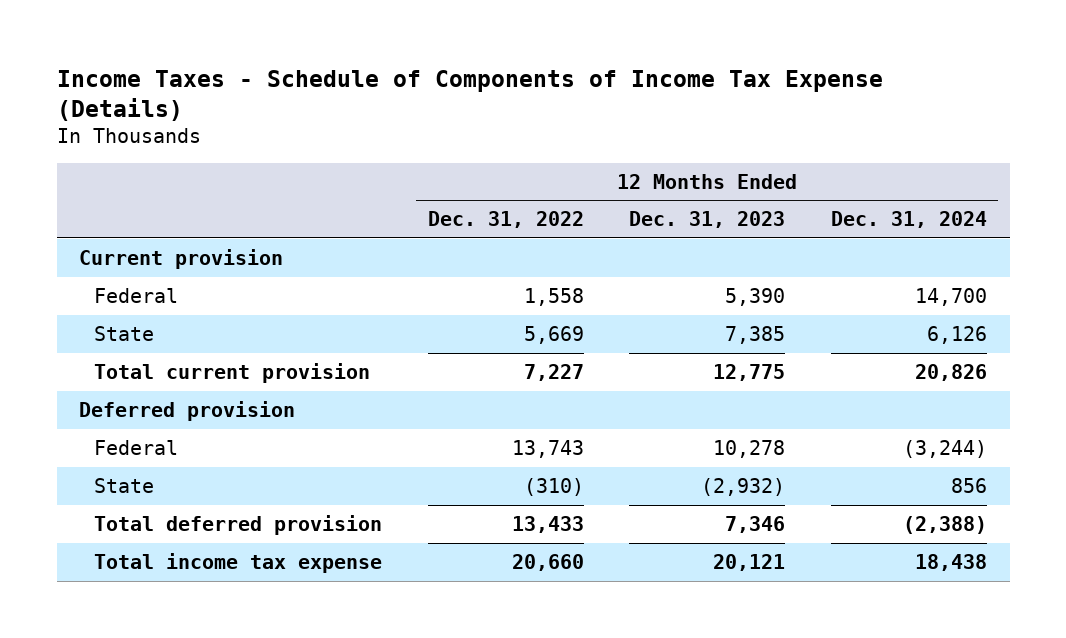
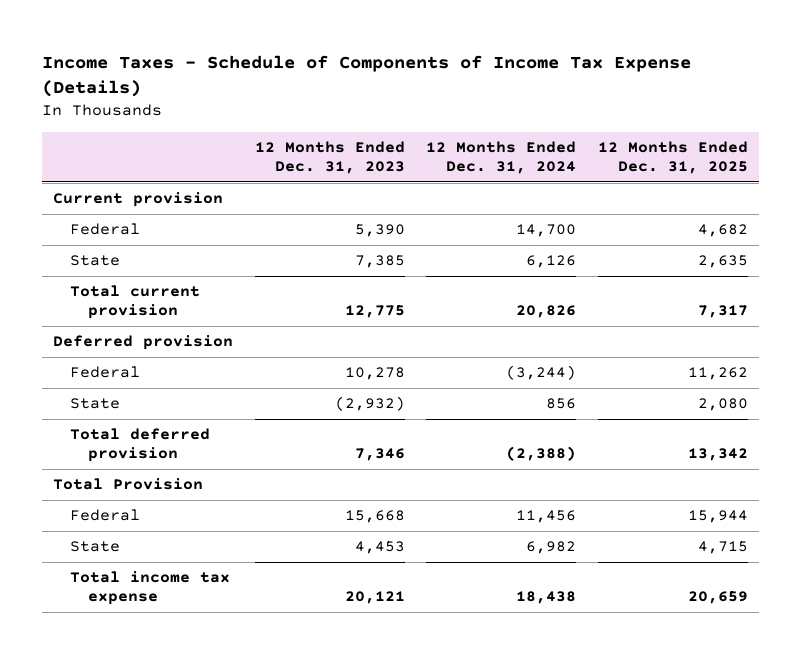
[427,211,584,229] Dec. 31, 2022 -> none
none -> [598,141,749,175] 12 Months Ended Dec. 31, 2025
none -> [53,478,204,491] Total Provision
none -> [70,509,141,522] Federal
none -> [70,541,121,553] State

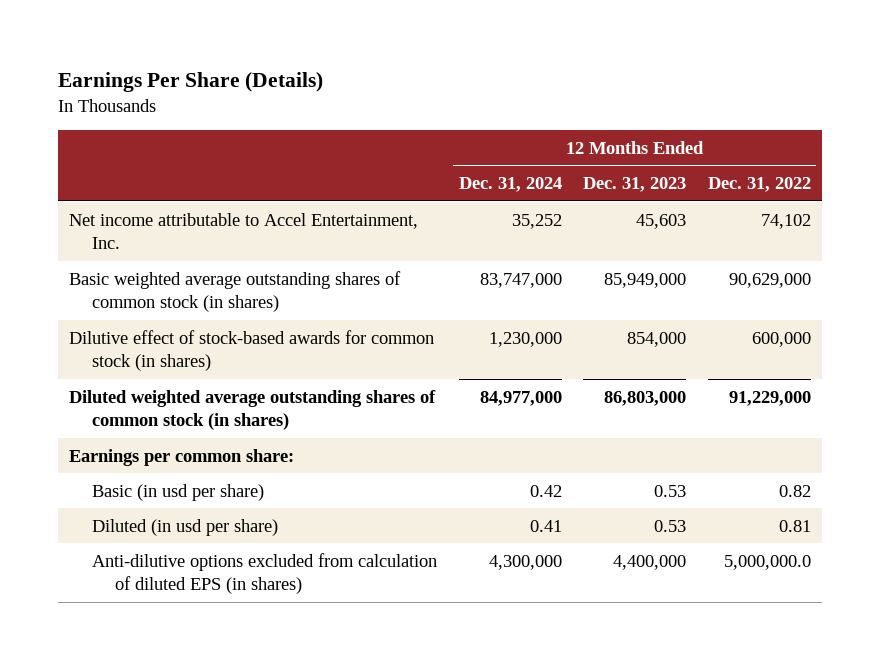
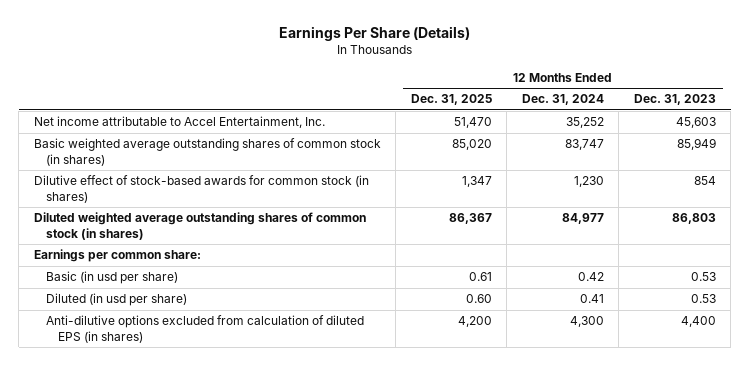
[707,177,811,193] Dec. 31, 2022 -> none
none -> [410,94,492,106] Dec. 31, 2025
[479,272,562,288] 83,747,000 -> [564,139,604,151] 83,747
[604,272,687,288] 85,949,000 -> [676,138,716,151] 85,949
[488,331,562,347] 1,230,000 -> [573,176,604,188] 1,230
[627,331,687,347] 854,000 -> [693,176,716,186] 854
[479,390,562,406] 84,977,000 -> [561,213,604,225] 84,977
[604,390,687,406] 86,803,000 -> [671,213,716,225] 86,803
[488,554,562,570] 4,300,000 -> [569,316,604,328] 4,300
[613,554,687,570] 4,400,000 -> [680,316,716,328] 4,400

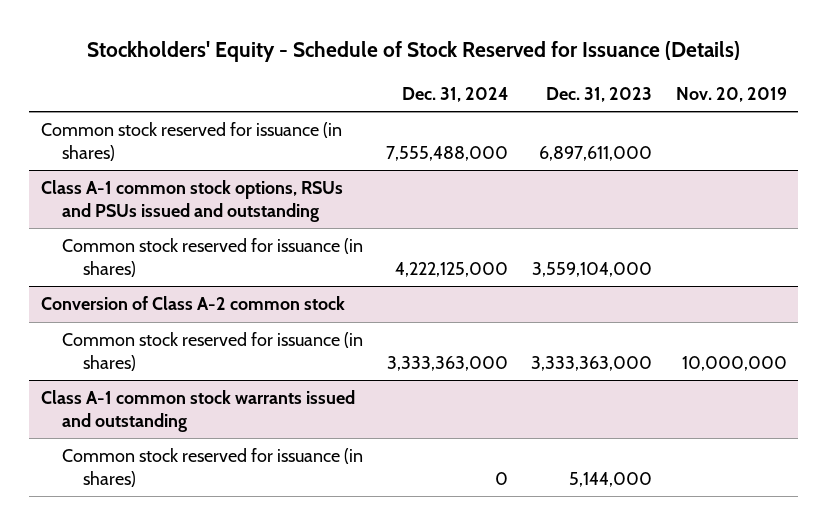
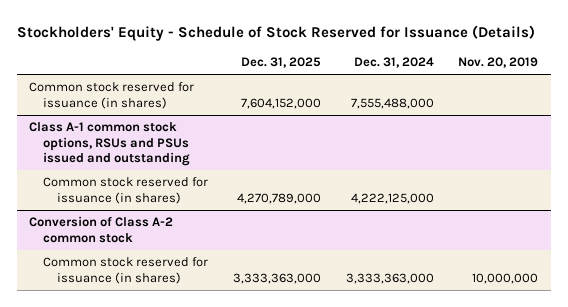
[546,86,653,102] Dec. 31, 2023 -> none
none -> [240,57,321,69] Dec. 31, 2025
[40,390,355,432] Class A-1 common stock warrants issued and outstanding -> none
[61,448,363,487] Common stock reserved for issuance (in shares) -> none

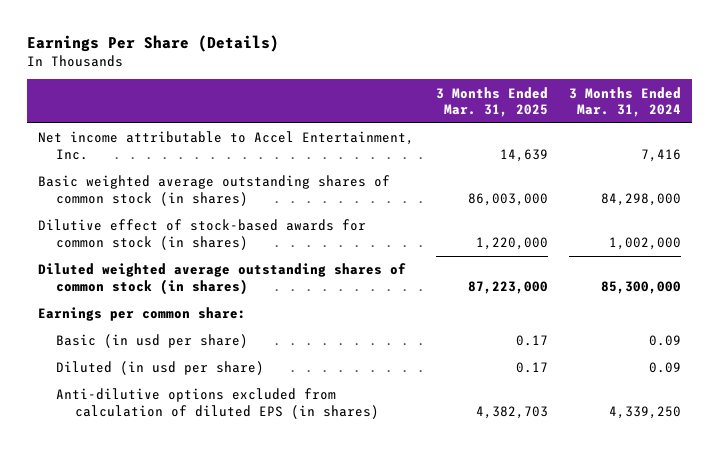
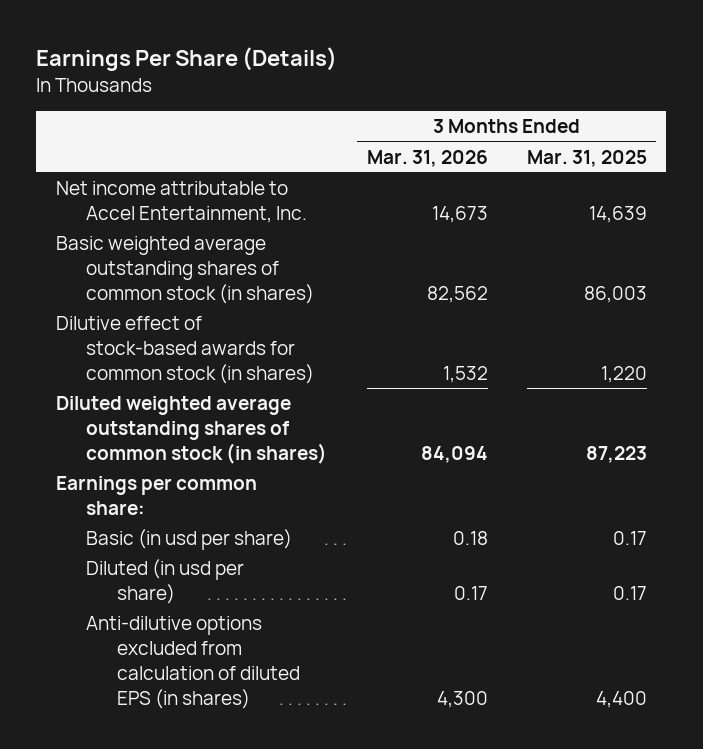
[569,86,682,118] 3 Months Ended Mar. 31, 2024 -> none
none -> [366,149,488,167] Mar. 31, 2026
[467,192,548,206] 86,003,000 -> [583,285,647,303] 86,003
[475,236,548,250] 1,220,000 -> [600,365,647,383] 1,220
[467,280,548,294] 87,223,000 -> [585,445,647,463] 87,223
[475,405,548,419] 4,382,703 -> [595,690,647,708] 4,400

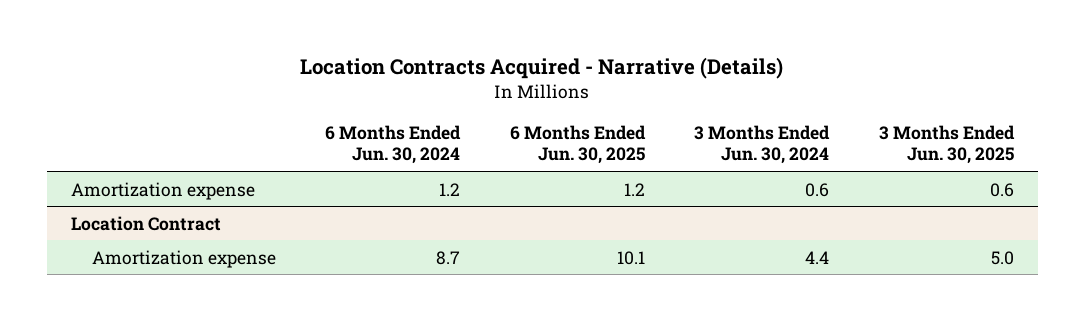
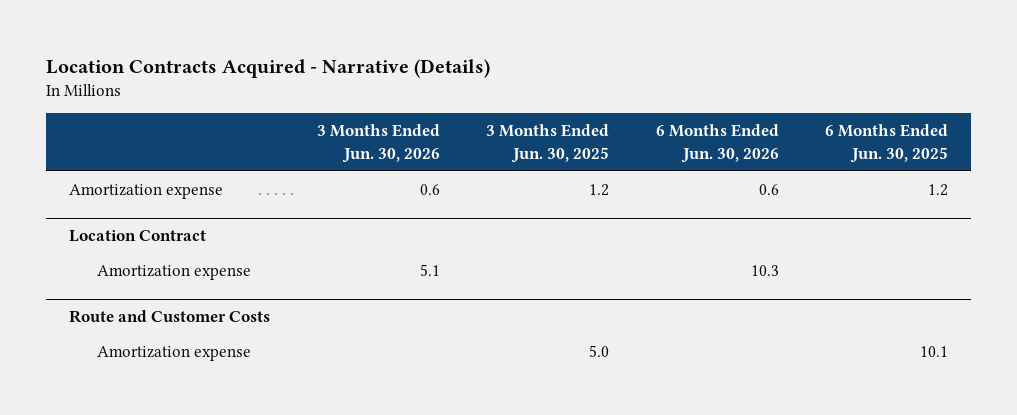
[325,125,462,165] 6 Months Ended Jun. 30, 2024 -> none
[694,125,831,165] 3 Months Ended Jun. 30, 2024 -> none
none -> [316,124,440,163] 3 Months Ended Jun. 30, 2026
none -> [655,124,779,163] 6 Months Ended Jun. 30, 2026
[989,182,1014,197] 0.6 -> [589,184,610,197] 1.2
none -> [96,265,251,281] Amortization expense
none -> [69,310,271,324] Route and Customer Costs

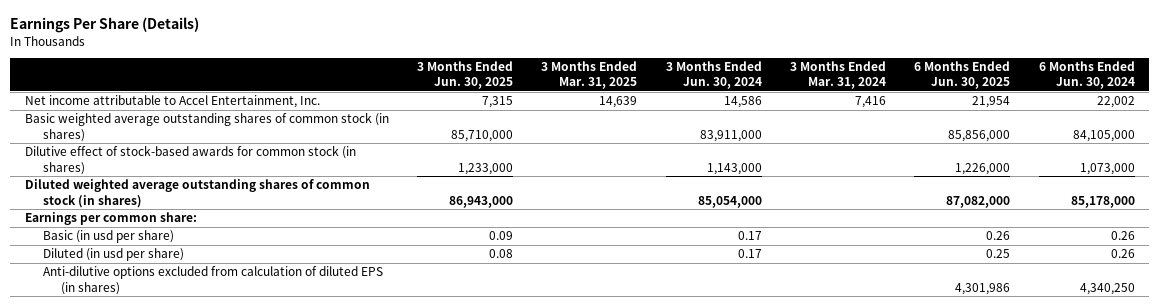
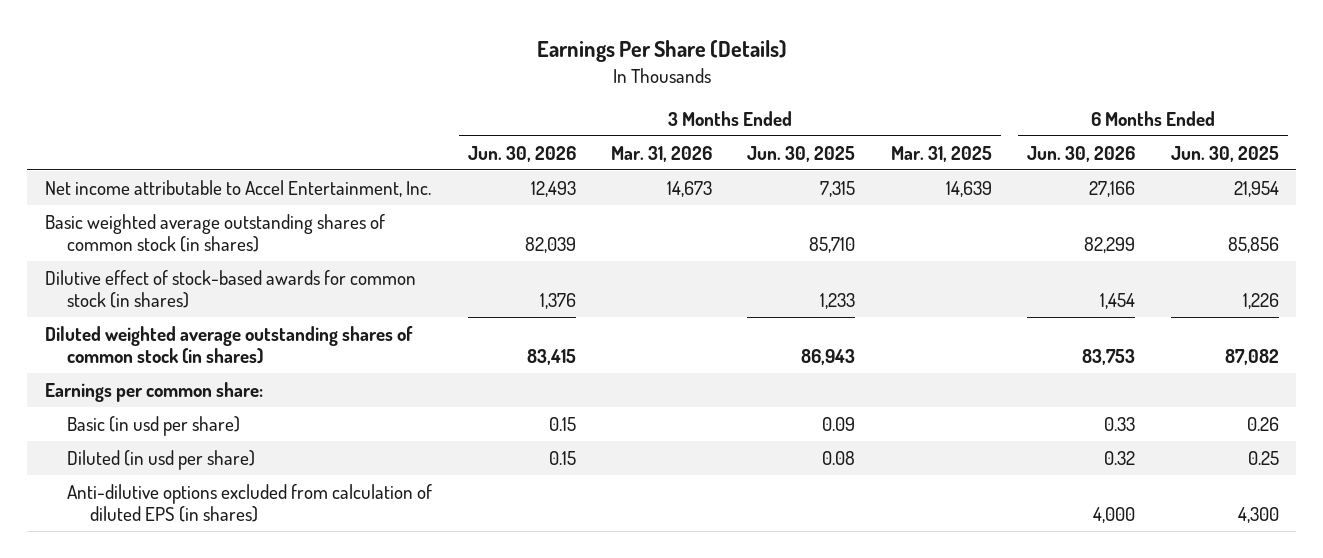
[665,61,762,90] 3 Months Ended Jun. 30, 2024 -> none
[789,61,886,90] 3 Months Ended Mar. 31, 2024 -> none
[1038,61,1135,90] 6 Months Ended Jun. 30, 2024 -> none
none -> [467,145,576,162] Jun. 30, 2026
none -> [611,145,713,162] Mar. 31, 2026
none -> [1027,145,1136,162] Jun. 30, 2026
[450,129,513,142] 85,710,000 -> [809,237,856,254] 85,710
[948,129,1011,142] 85,856,000 -> [1227,237,1279,254] 85,856
[457,162,513,175] 1,233,000 -> [820,293,856,310] 1,233
[955,162,1011,175] 1,226,000 -> [1242,293,1279,310] 1,226
[448,195,513,208] 86,943,000 -> [801,349,856,366] 86,943
[946,195,1011,208] 87,082,000 -> [1224,349,1279,366] 87,082
[955,282,1011,295] 4,301,986 -> [1237,507,1279,524] 4,300

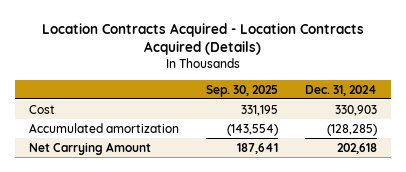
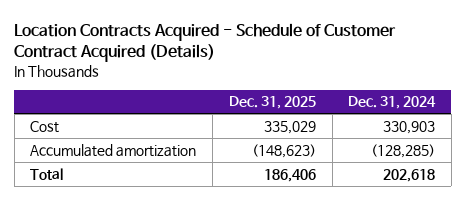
[42,22,365,56] Location Contracts Acquired - Location Contracts Acquired (Details) -> [14,22,397,63] Location Contracts Acquired - Schedule of Customer Contract Acquired (Details)
[206,84,279,97] Sep. 30, 2025 -> none
none -> [228,96,316,110] Dec. 31, 2025
[28,141,151,155] Net Carrying Amount -> [30,167,64,180] Total

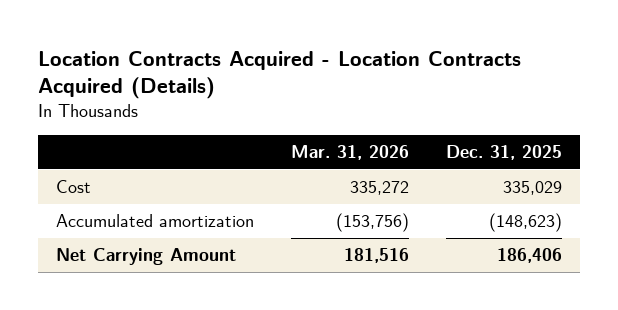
[14,22,397,63] Location Contracts Acquired - Schedule of Customer Contract Acquired (Details) -> [37,50,521,100] Location Contracts Acquired - Location Contracts Acquired (Details)
[348,96,437,110] Dec. 31, 2024 -> none
none -> [291,145,410,161] Mar. 31, 2026
[30,167,64,180] Total -> [56,248,237,266] Net Carrying Amount

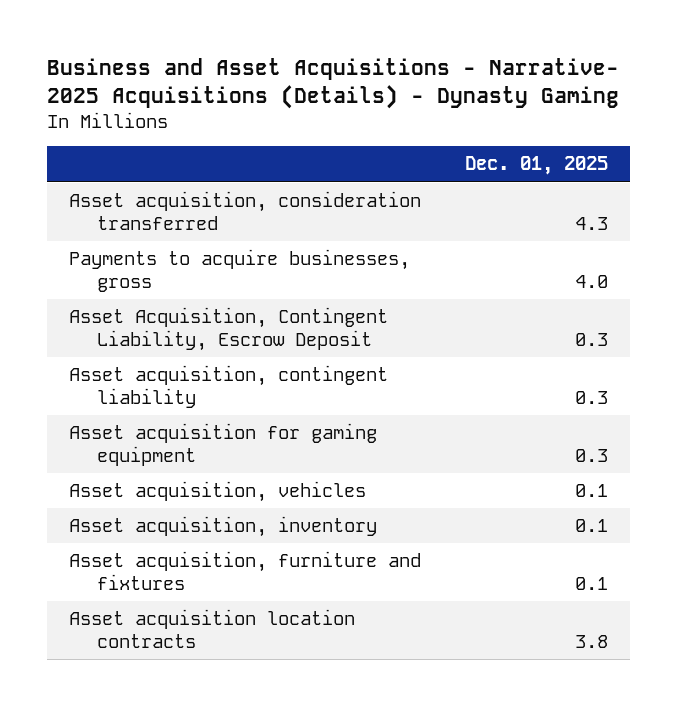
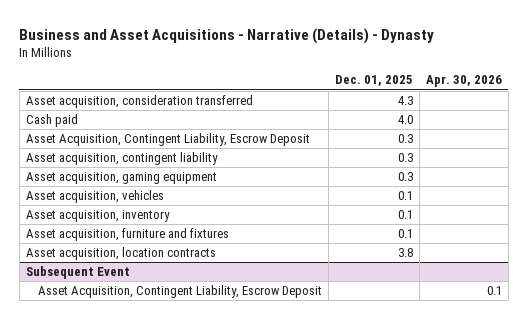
[46,58,619,110] Business and Asset Acquisitions - Narrative- 2025 Acquisitions (Details) - Dynasty Gaming -> [19,27,435,44] Business and Asset Acquisitions - Narrative (Details) - Dynasty
none -> [425,75,502,88] Apr. 30, 2026
[68,248,410,292] Payments to acquire businesses, gross -> [25,114,78,128] Cash paid
[68,422,377,466] Asset acquisition for gaming equipment -> [25,172,217,185] Asset acquisition, gaming equipment
[68,608,355,648] Asset acquisition location contracts -> [25,247,216,261] Asset acquisition, location contracts
none -> [25,266,130,280] Subsequent Event
none -> [37,285,322,299] Asset Acquisition, Contingent Liability, Escrow Deposit

